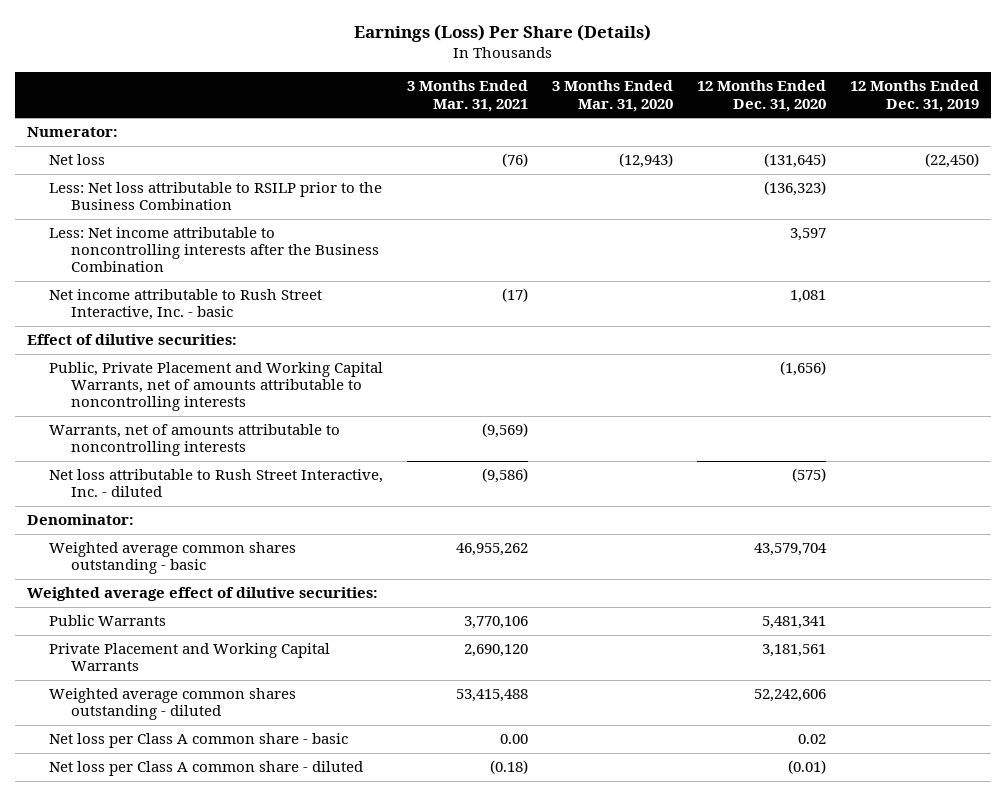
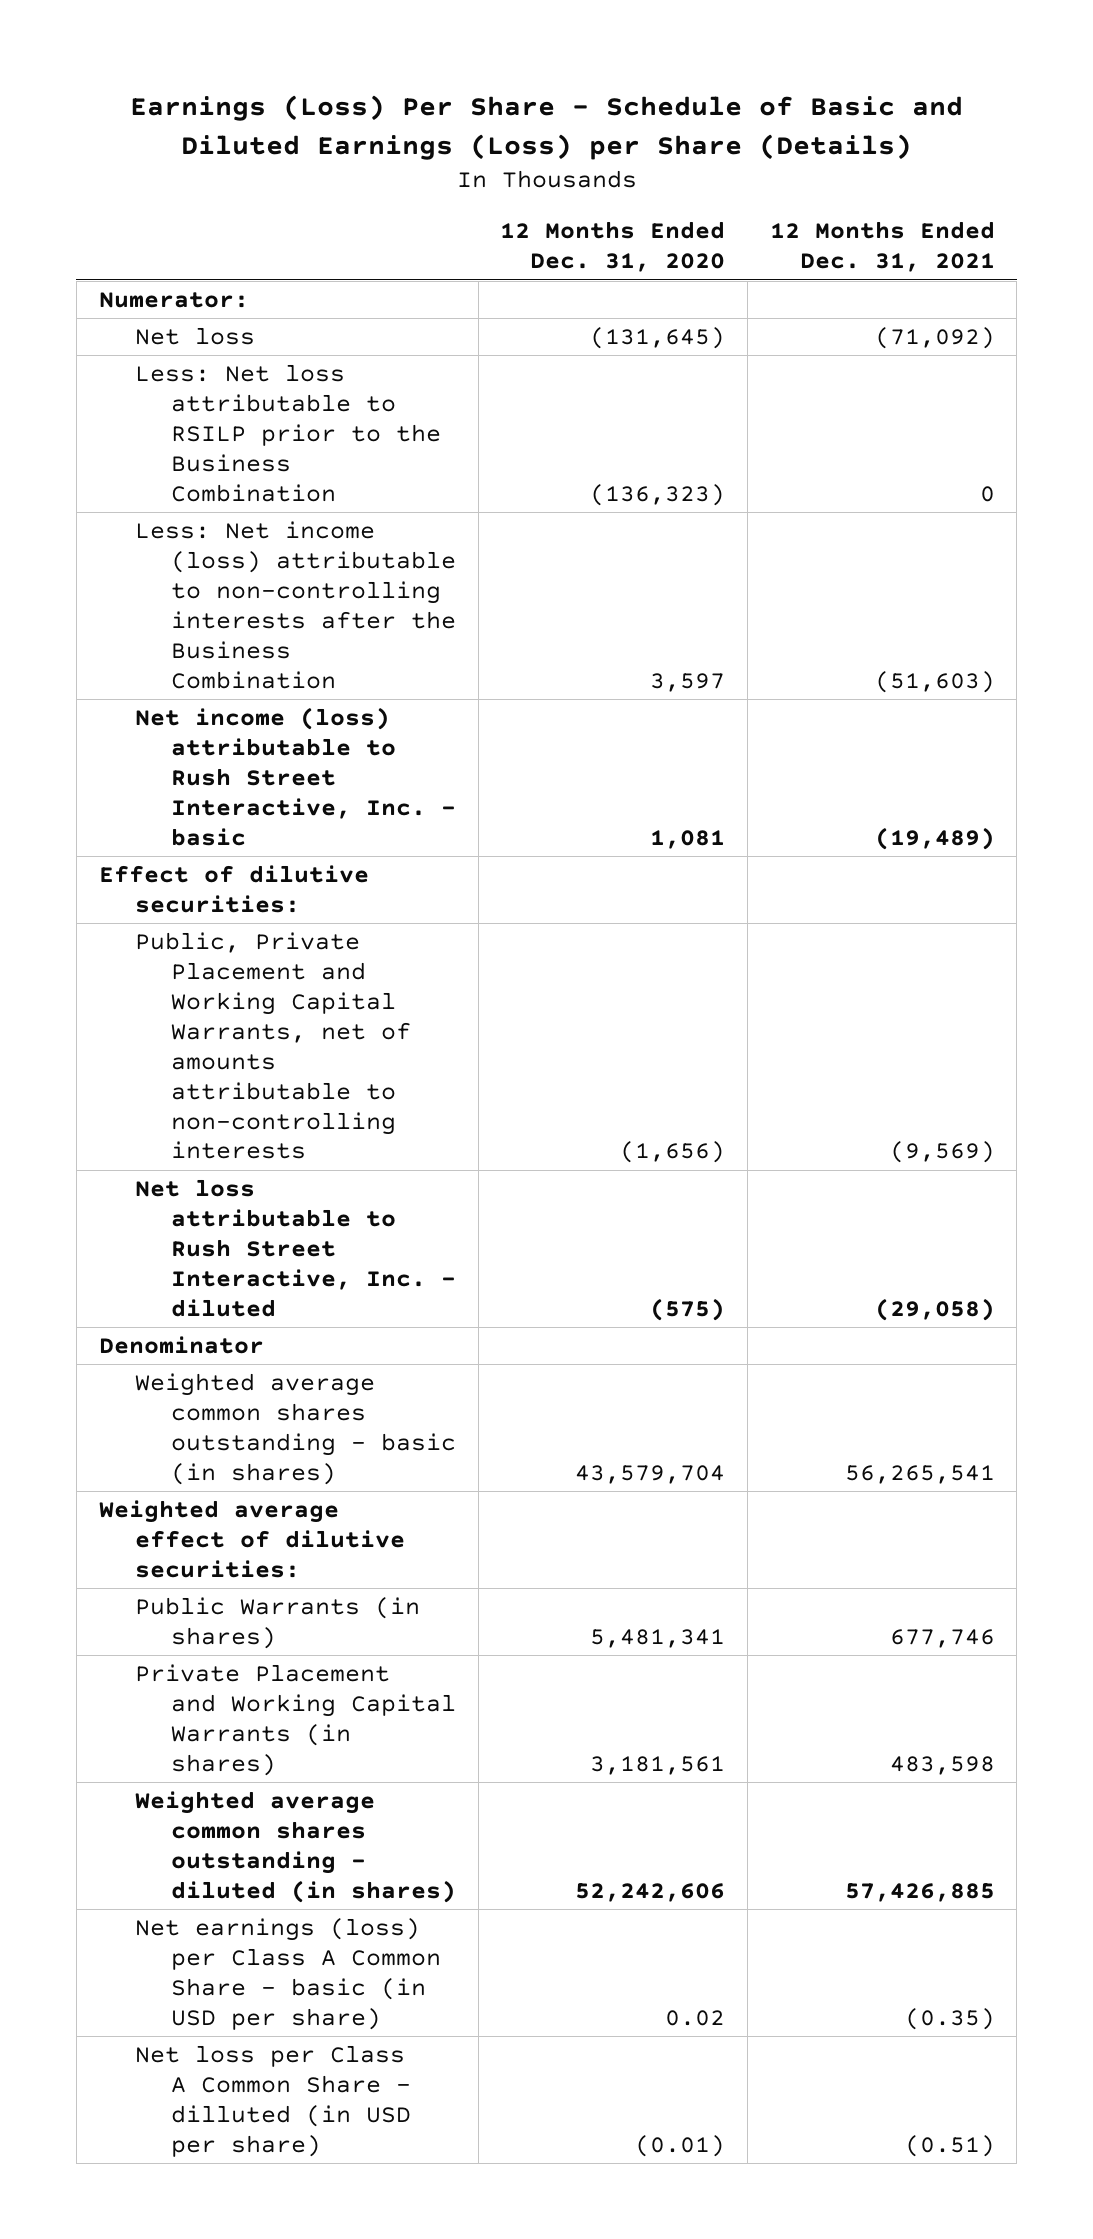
[353,23,651,42] Earnings (Loss) Per Share (Details) -> [129,95,963,160] Earnings (Loss) Per Share - Schedule of Basic and Diluted Earnings (Loss) per Share (Details)
[406,80,528,112] 3 Months Ended Mar. 31, 2021 -> none
[551,80,673,112] 3 Months Ended Mar. 31, 2020 -> none
[850,80,980,112] 12 Months Ended Dec. 31, 2019 -> none
none -> [769,221,995,273] 12 Months Ended Dec. 31, 2021
[48,227,379,273] Less: Net income attributable to noncontrolling interests after the Business Combination -> [134,521,456,689] Less: Net income (loss) attributable to non-controlling interests after the Business Combination
[48,289,322,321] Net income attributable to Rush Street Interactive, Inc. - basic -> [134,707,456,846] Net income (loss) attributable to Rush Street Interactive, Inc. - basic
[48,424,340,457] Warrants, net of amounts attributable to noncontrolling interests -> none
[48,362,383,412] Public, Private Placement and Working Capital Warrants, net of amounts attributable to noncontrolling interests -> [134,932,411,1160] Public, Private Placement and Working Capital Warrants, net of amounts attributable to non-controlling interests
[26,514,134,526] Denominator: -> [98,1336,264,1355] Denominator
[48,542,296,575] Weighted average common shares outstanding - basic -> [134,1373,456,1485] Weighted average common shares outstanding - basic (in shares)
[48,615,166,627] Public Warrants -> [134,1597,420,1649] Public Warrants (in shares)
[48,643,330,672] Private Placement and Working Capital Warrants -> [134,1664,456,1776] Private Placement and Working Capital Warrants (in shares)
[48,688,296,721] Weighted average common shares outstanding - diluted -> [134,1791,456,1903] Weighted average common shares outstanding - diluted (in shares)
[48,733,348,749] Net loss per Class A common share - basic -> [134,1918,441,2030] Net earnings (loss) per Class A Common Share - basic (in USD per share)
[48,761,363,777] Net loss per Class A common share - diluted -> [134,2045,411,2157] Net loss per Class A Common Share - dilluted (in USD per share)

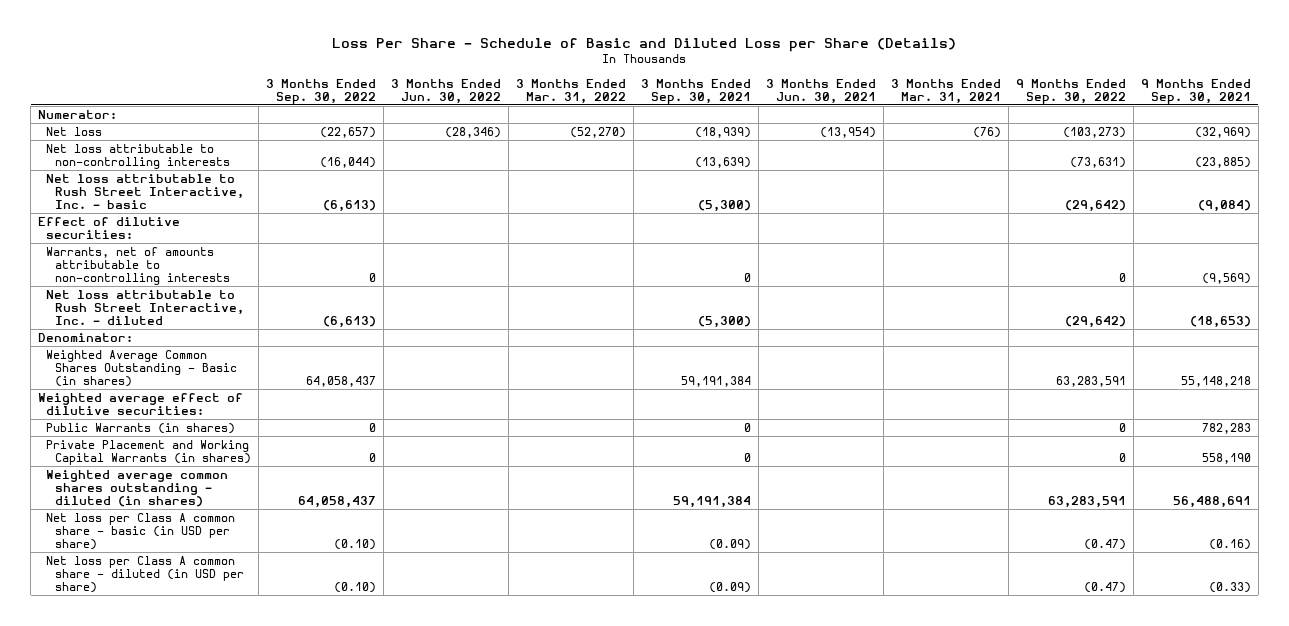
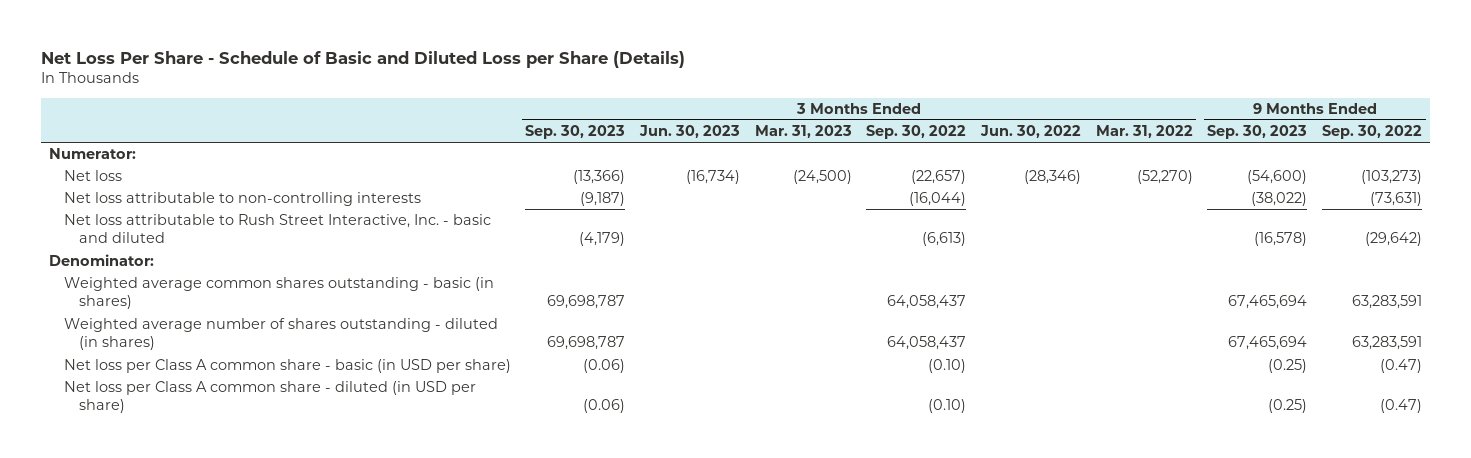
[332,38,957,53] Loss Per Share - Schedule of Basic and Diluted Loss per Share (Details) -> [41,50,686,68] Net Loss Per Share - Schedule of Basic and Diluted Loss per Share (Details)
[640,78,751,104] 3 Months Ended Sep. 30, 2021 -> none
[765,78,876,104] 3 Months Ended Jun. 30, 2021 -> none
[890,78,1001,104] 3 Months Ended Mar. 31, 2021 -> none
[1140,78,1251,104] 9 Months Ended Sep. 30, 2021 -> none
none -> [525,125,626,140] Sep. 30, 2023
none -> [639,125,741,139] Jun. 30, 2023
none -> [754,125,852,139] Mar. 31, 2023
none -> [1207,125,1308,140] Sep. 30, 2023
[38,216,181,239] Effect of dilutive securities: -> none
[46,246,230,285] Warrants, net of amounts attributable to non-controlling interests -> none
[46,289,244,325] Net loss attributable to Rush Street Interactive, Inc. - diluted -> none
[46,173,244,209] Net loss attributable to Rush Street Interactive, Inc. - basic -> [63,214,491,244] Net loss attributable to Rush Street Interactive, Inc. - basic and diluted
[38,392,244,415] Weighted average effect of dilutive securities: -> none
[46,422,236,434] Public Warrants (in shares) -> none
[46,439,251,465] Private Placement and Working Capital Warrants (in shares) -> none
[46,349,237,387] Weighted Average Common Shares Outstanding - Basic (in shares) -> [63,277,494,310] Weighted average common shares outstanding - basic (in shares)
[46,469,229,507] Weighted average common shares outstanding - diluted (in shares) -> [63,318,498,351] Weighted average number of shares outstanding - diluted (in shares)

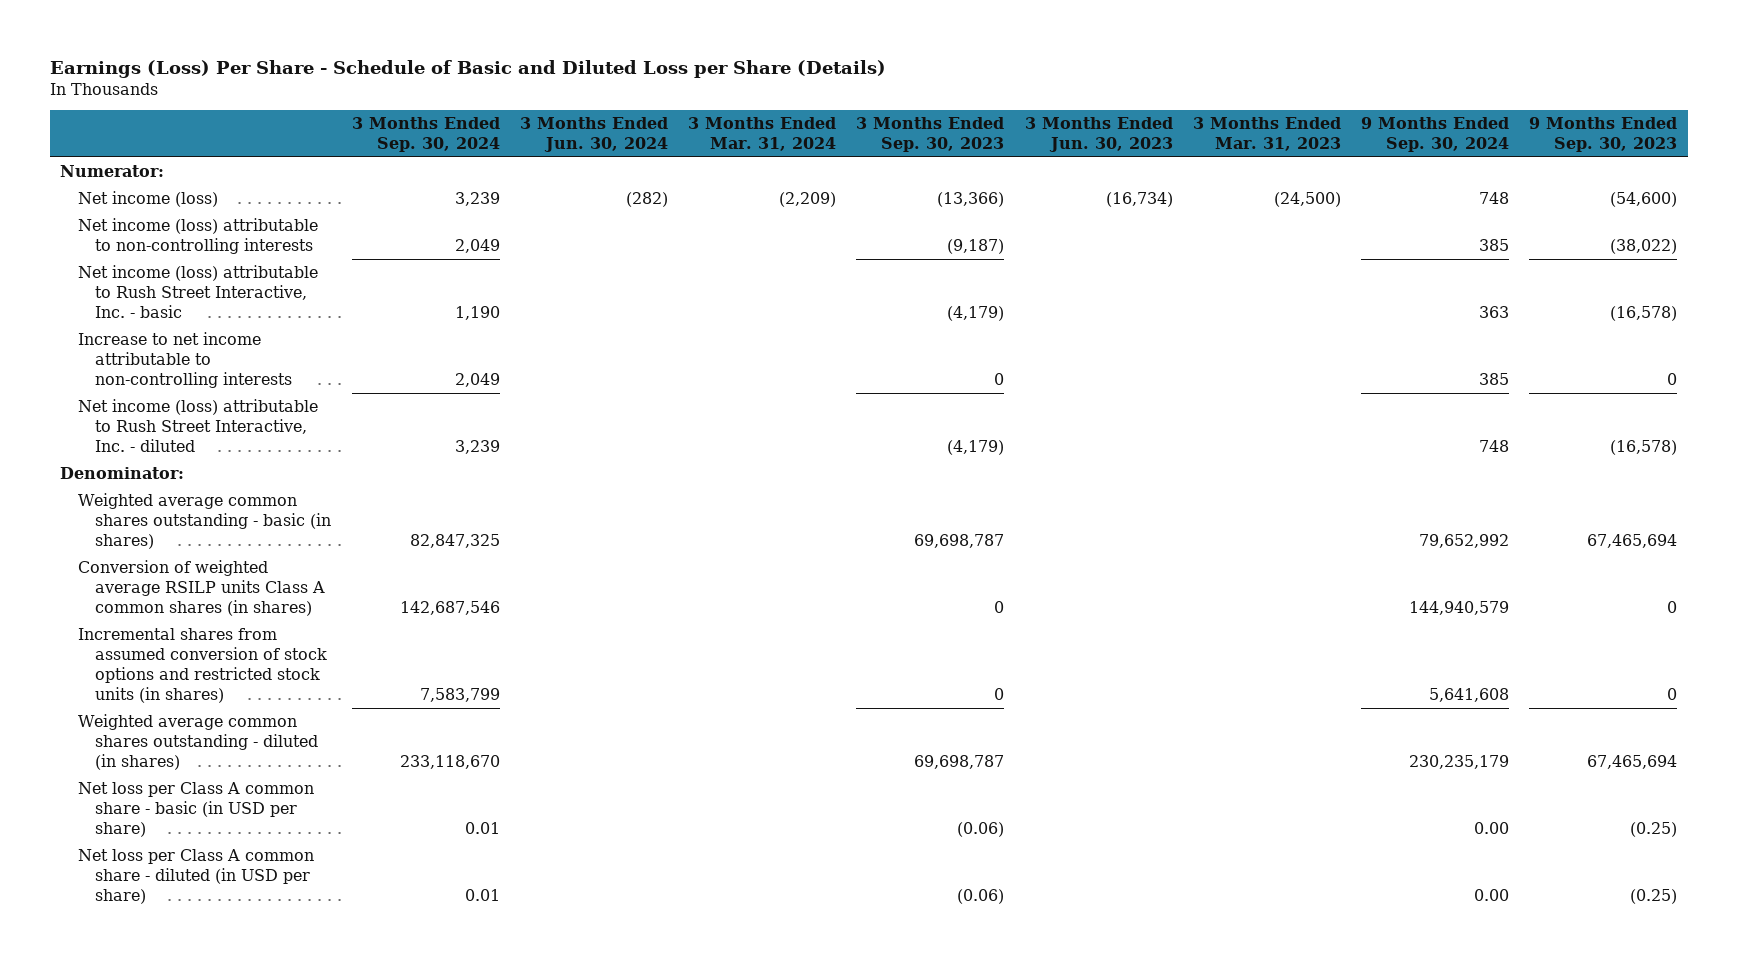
[41,50,686,68] Net Loss Per Share - Schedule of Basic and Diluted Loss per Share (Details) -> [49,59,886,78] Earnings (Loss) Per Share - Schedule of Basic and Diluted Loss per Share (Details)
[866,125,967,140] Sep. 30, 2022 -> none
[980,125,1082,139] Jun. 30, 2022 -> none
[1095,125,1193,139] Mar. 31, 2022 -> none
[1322,125,1423,140] Sep. 30, 2022 -> none
none -> [351,117,500,152] 3 Months Ended Sep. 30, 2024
none -> [519,117,668,152] 3 Months Ended Jun. 30, 2024
none -> [688,117,837,151] 3 Months Ended Mar. 31, 2024
none -> [1361,117,1510,152] 9 Months Ended Sep. 30, 2024
[63,170,122,182] Net loss -> [77,190,218,207] Net income (loss)
[63,192,421,207] Net loss attributable to non-controlling interests -> [77,217,318,254] Net income (loss) attributable to non-controlling interests
[63,214,491,244] Net loss attributable to Rush Street Interactive, Inc. - basic and diluted -> [77,264,318,318] Net income (loss) attributable to Rush Street Interactive, Inc. - basic
none -> [77,331,293,388] Increase to net income attributable to non-controlling interests
none -> [77,398,318,452] Net income (loss) attributable to Rush Street Interactive, Inc. - diluted
none -> [77,559,326,616] Conversion of weighted average RSILP units Class A common shares (in shares)
none -> [77,627,328,703] Incremental shares from assumed conversion of stock options and restricted stock units (in shares)
[63,318,498,351] Weighted average number of shares outstanding - diluted (in shares) -> [77,713,319,770] Weighted average common shares outstanding - diluted (in shares)

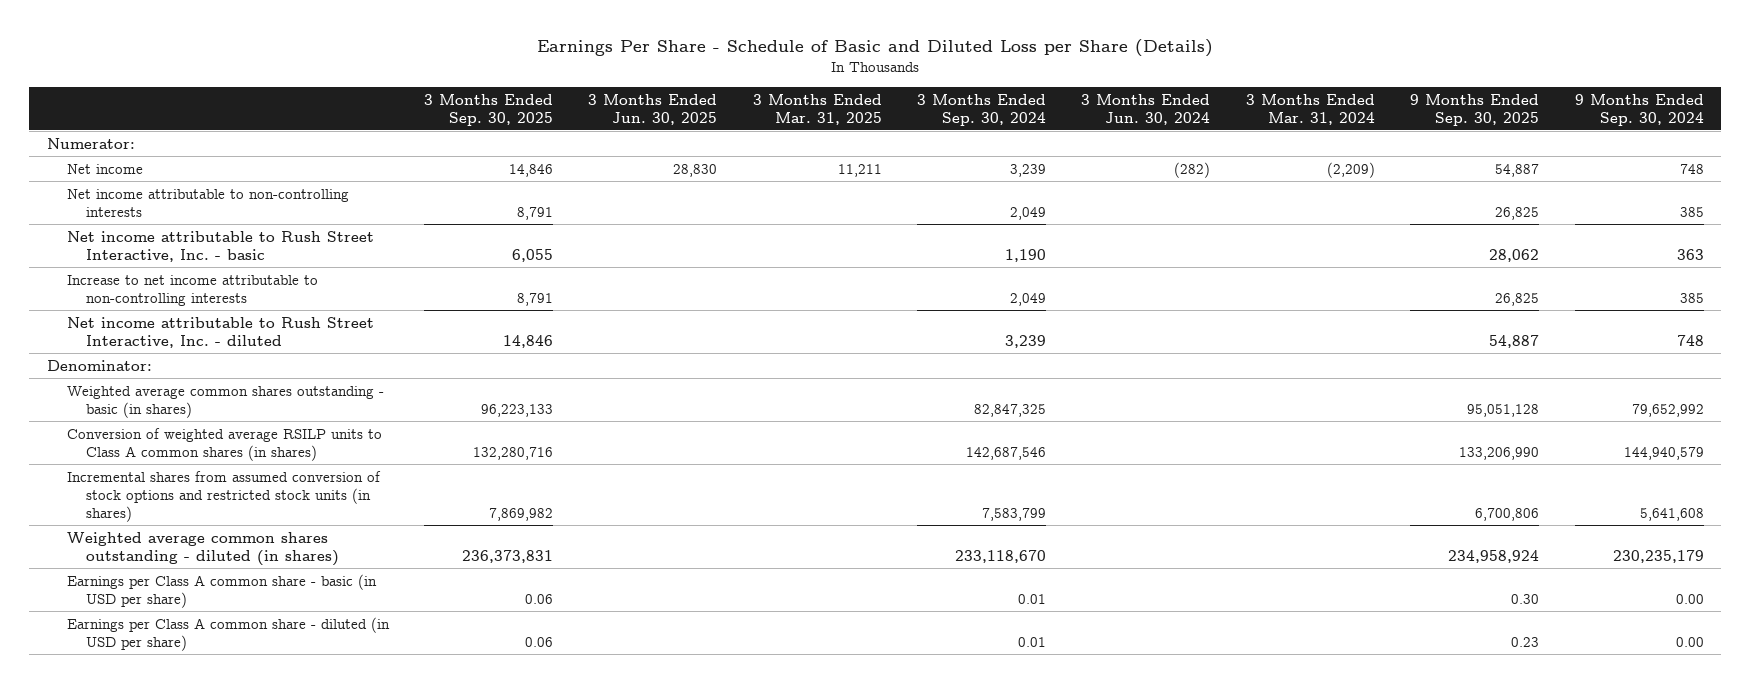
[49,59,886,78] Earnings (Loss) Per Share - Schedule of Basic and Diluted Loss per Share (Details) -> [537,39,1214,58] Earnings Per Share - Schedule of Basic and Diluted Loss per Share (Details)
[856,117,1005,152] 3 Months Ended Sep. 30, 2023 -> none
[1024,117,1173,152] 3 Months Ended Jun. 30, 2023 -> none
[1192,117,1341,151] 3 Months Ended Mar. 31, 2023 -> none
[1529,117,1678,152] 9 Months Ended Sep. 30, 2023 -> none
none -> [423,93,553,126] 3 Months Ended Sep. 30, 2025
none -> [588,93,718,125] 3 Months Ended Jun. 30, 2025
none -> [752,93,882,125] 3 Months Ended Mar. 31, 2025
none -> [1410,93,1540,126] 9 Months Ended Sep. 30, 2025
[77,190,218,207] Net income (loss) -> [66,163,143,174] Net income
[77,217,318,254] Net income (loss) attributable to non-controlling interests -> [66,188,349,217] Net income attributable to non-controlling interests
[77,264,318,318] Net income (loss) attributable to Rush Street Interactive, Inc. - basic -> [66,230,374,262] Net income attributable to Rush Street Interactive, Inc. - basic
[77,398,318,452] Net income (loss) attributable to Rush Street Interactive, Inc. - diluted -> [66,316,374,348] Net income attributable to Rush Street Interactive, Inc. - diluted
[77,559,326,616] Conversion of weighted average RSILP units Class A common shares (in shares) -> [66,427,382,461] Conversion of weighted average RSILP units to Class A common shares (in shares)
[77,781,314,837] Net loss per Class A common share - basic (in USD per share) -> [66,573,377,608] Earnings per Class A common share - basic (in USD per share)
[77,848,314,904] Net loss per Class A common share - diluted (in USD per share) -> [66,616,390,651] Earnings per Class A common share - diluted (in USD per share)

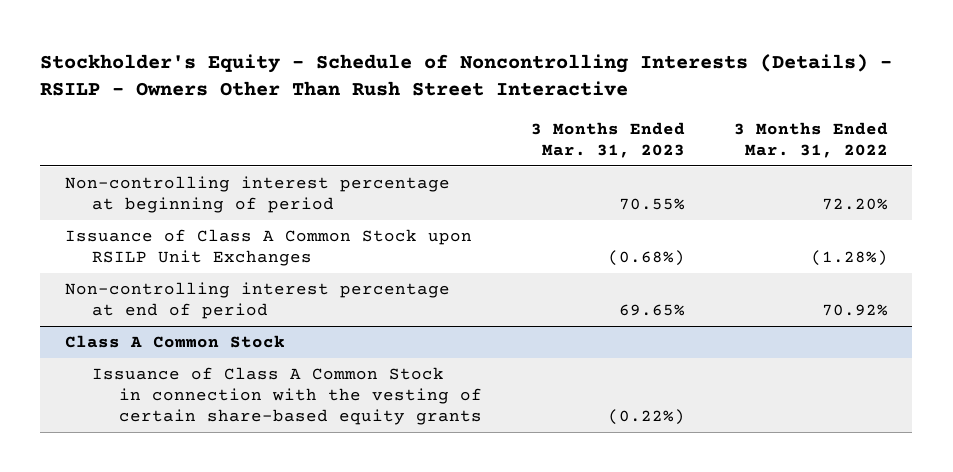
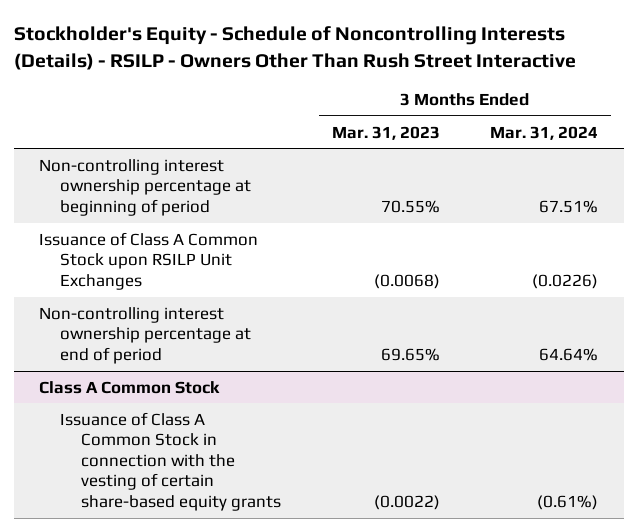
[734,121,889,158] 3 Months Ended Mar. 31, 2022 -> none
none -> [490,125,599,140] Mar. 31, 2024
[64,176,450,214] Non-controlling interest percentage at beginning of period -> [39,158,252,216] Non-controlling interest ownership percentage at beginning of period
[608,250,686,267] (0.68%) -> [373,273,440,289] (0.0068)
[64,282,450,320] Non-controlling interest percentage at end of period -> [39,306,252,364] Non-controlling interest ownership percentage at end of period
[608,409,686,426] (0.22%) -> [373,494,440,510] (0.0022)

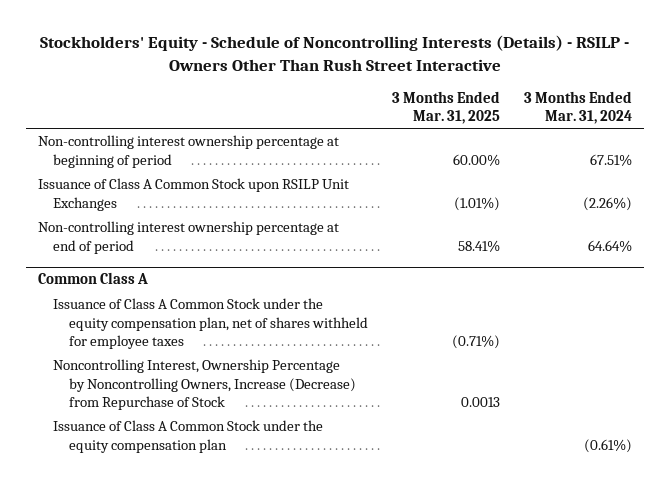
[14,26,577,70] Stockholder's Equity - Schedule of Noncontrolling Interests (Details) - RSILP - Owners Other Than Rush Street Interactive -> [39,35,629,71] Stockholders' Equity - Schedule of Noncontrolling Interests (Details) - RSILP - Owners Other Than Rush Street Interactive
[331,125,440,140] Mar. 31, 2023 -> none
none -> [391,90,500,125] 3 Months Ended Mar. 31, 2025
[532,273,599,289] (0.0226) -> [582,196,632,211] (2.26%)
[39,380,221,394] Class A Common Stock -> [37,272,148,285] Common Class A
none -> [53,298,368,350] Issuance of Class A Common Stock under the equity compensation plan, net of shares withheld for employee taxes
none -> [53,359,356,411] Noncontrolling Interest, Ownership Percentage by Noncontrolling Owners, Increase (Decrease) from Repurchase of Stock
[60,411,282,511] Issuance of Class A Common Stock in connection with the vesting of certain share-based equity grants -> [53,420,324,453] Issuance of Class A Common Stock under the equity compensation plan

